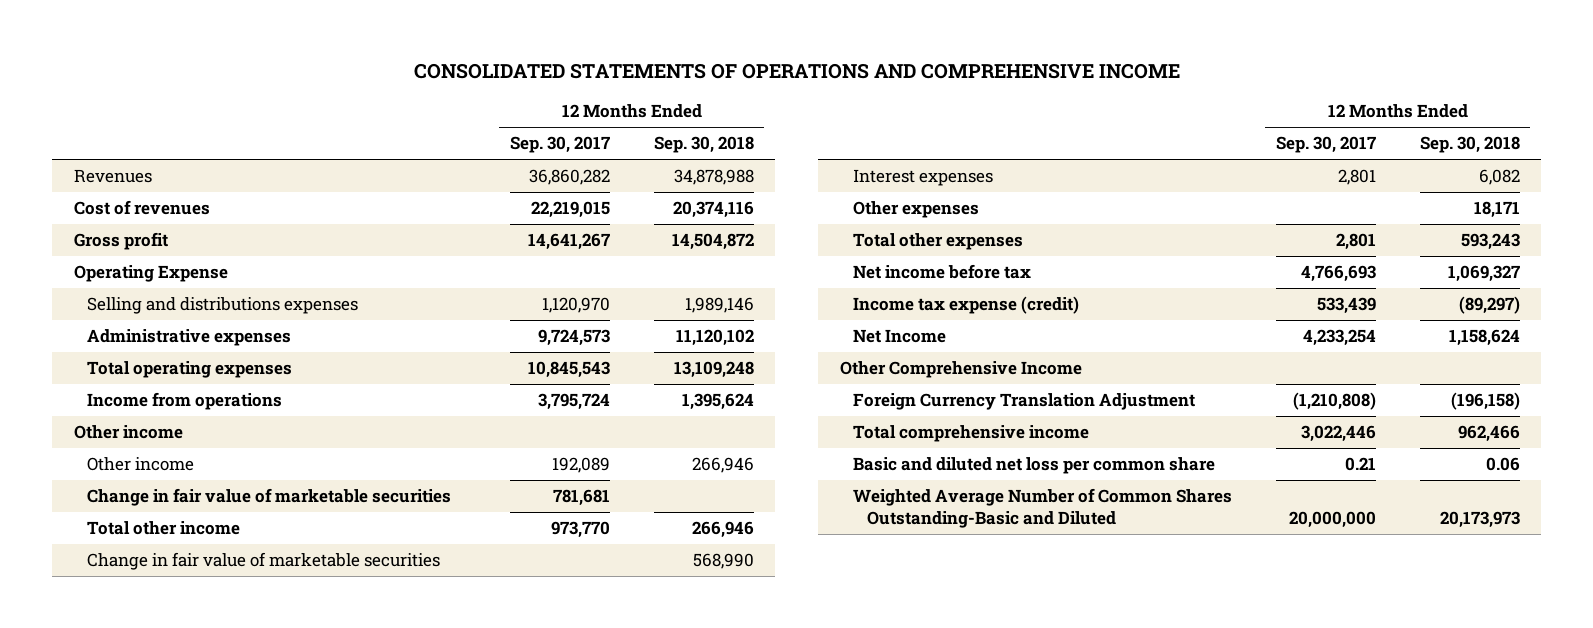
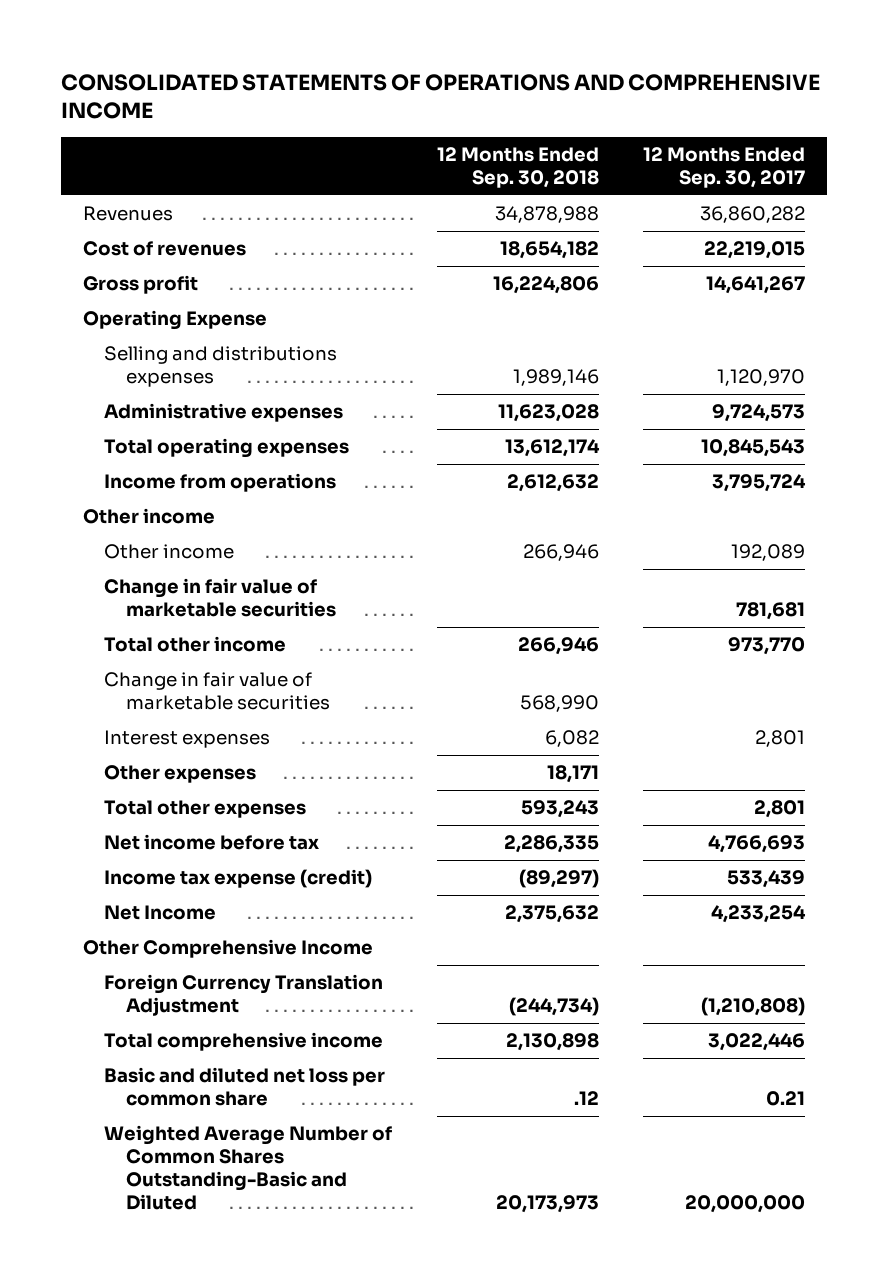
[672,201,754,219] 20,374,116 -> [499,241,599,260] 18,654,182
[671,233,754,251] 14,504,872 -> [492,276,599,295] 16,224,806
[675,329,754,347] 11,120,102 -> [497,404,599,423] 11,623,028
[673,361,754,379] 13,109,248 -> [504,439,600,458] 13,612,174
[681,393,754,411] 1,395,624 -> [506,474,599,493] 2,612,632
[1447,265,1520,283] 1,069,327 -> [503,835,599,854] 2,286,335
[1448,329,1520,347] 1,158,624 -> [504,905,599,924] 2,375,632
[1450,392,1520,411] (196,158) -> [508,997,599,1017] (244,734)
[1457,425,1520,443] 962,466 -> [505,1033,599,1052] 2,130,898
[1485,457,1520,472] 0.06 -> [573,1091,599,1106] .12

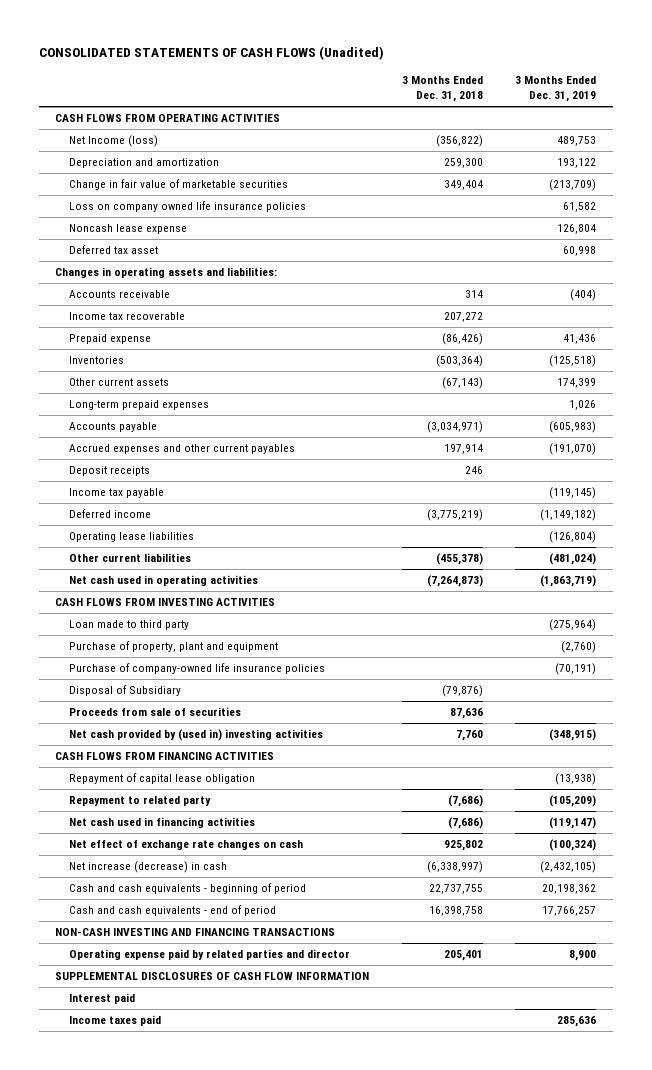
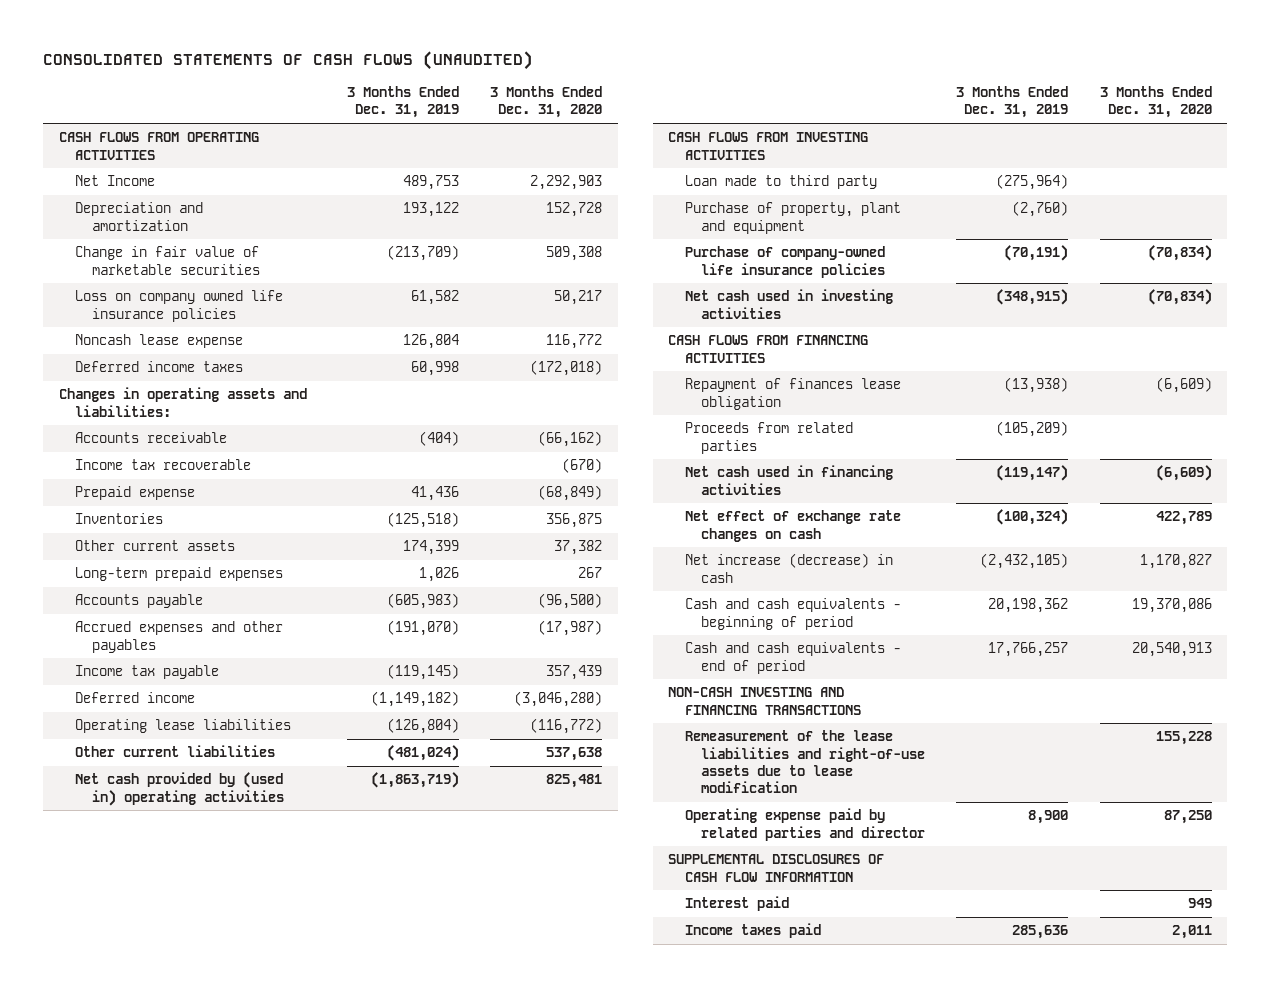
[39,46,385,61] CONSOLIDATED STATEMENTS OF CASH FLOWS (Unadited) -> [43,50,534,70] CONSOLIDATED STATEMENTS OF CASH FLOWS (UNAUDITED)
[401,76,483,102] 3 Months Ended Dec. 31, 2018 -> none
none -> [490,86,603,119] 3 Months Ended Dec. 31, 2020
[68,135,158,148] Net Income (loss) -> [75,175,156,187] Net Income
[68,245,158,255] Deferred tax asset -> [75,361,244,373] Deferred income taxes
[68,466,150,477] Deposit receipts -> none
[68,444,295,455] Accrued expenses and other current payables -> [75,621,284,653] Accrued expenses and other payables
[68,575,258,587] Net cash used in operating activities -> [75,772,284,806] Net cash provided by (used in) operating activities
[68,685,181,697] Disposal of Subsidiary -> none
[68,707,241,717] Proceeds from sale of securities -> none
[68,729,323,742] Net cash provided by (used in) investing activities -> [684,289,893,319] Net cash used in investing activities
[68,773,255,785] Repayment of capital lease obligation -> [684,378,901,410] Repayment of finances lease obligation
[68,796,211,807] Repayment to related party -> [684,422,853,454] Proceeds from related parties
none -> [684,730,926,793] Remeasurement of the lease liabilities and right-of-use assets due to lease modification

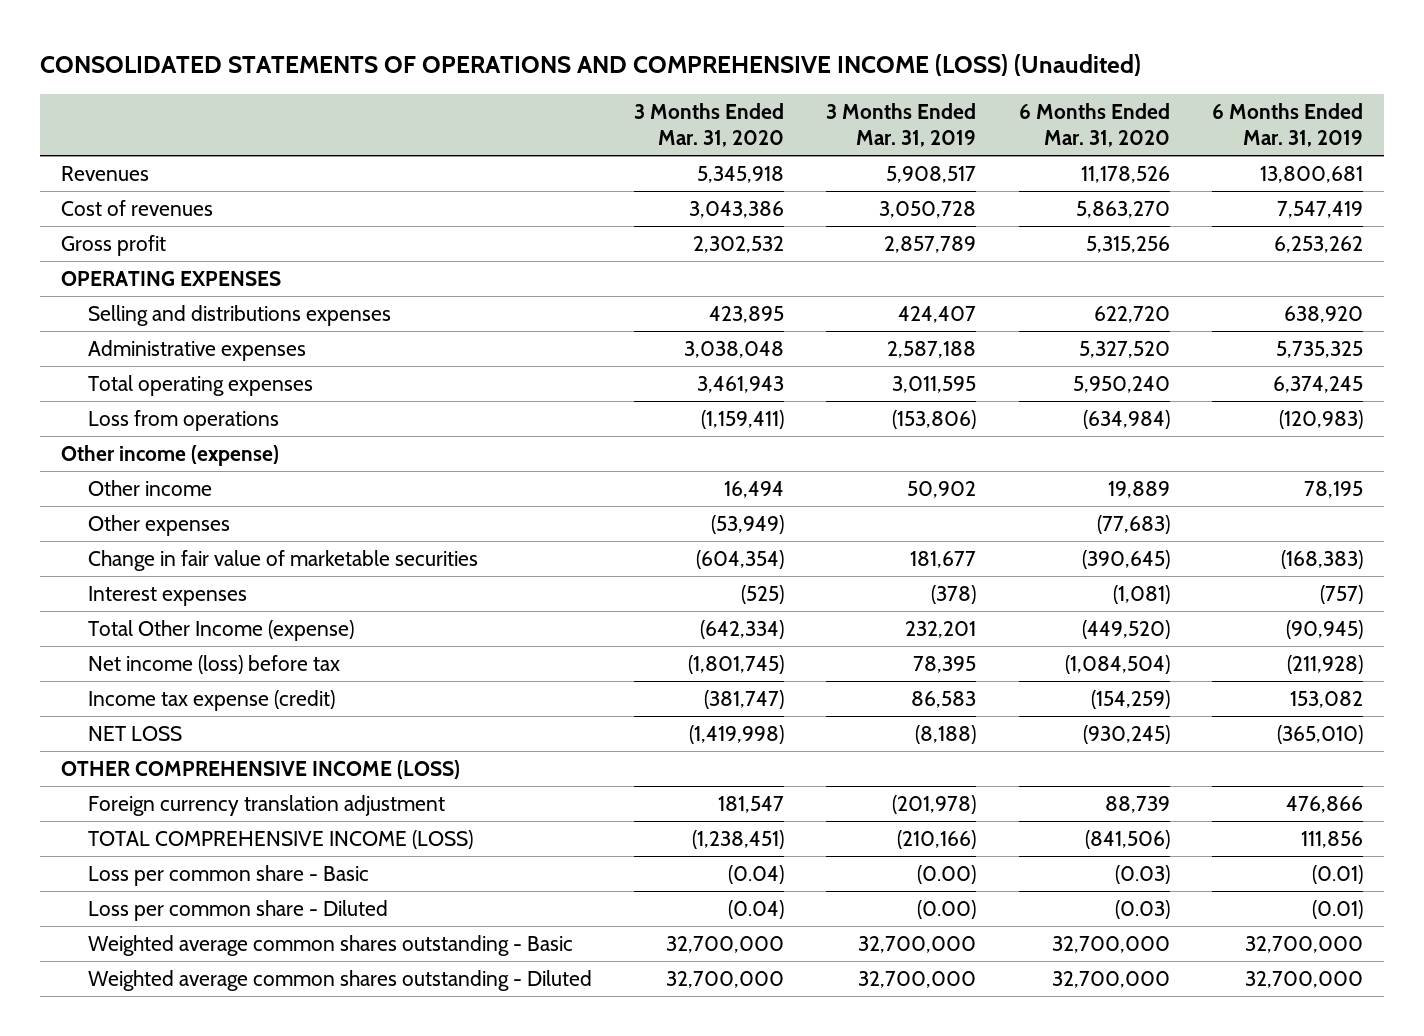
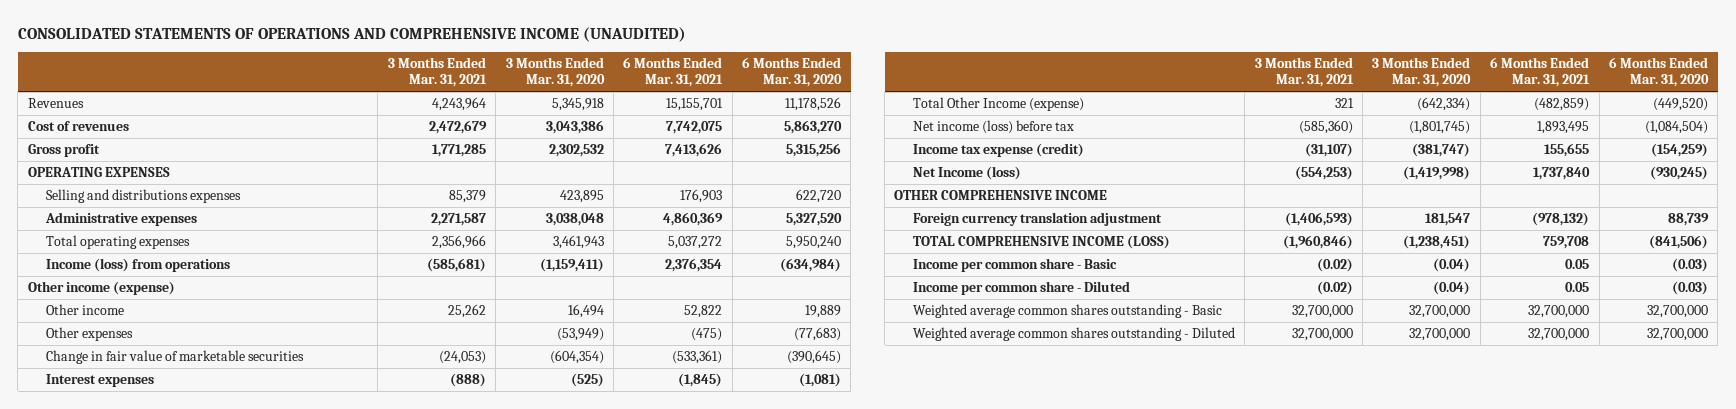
[39,53,1141,76] CONSOLIDATED STATEMENTS OF OPERATIONS AND COMPREHENSIVE INCOME (LOSS) (Unaudited) -> [17,26,686,42] CONSOLIDATED STATEMENTS OF OPERATIONS AND COMPREHENSIVE INCOME (UNAUDITED)
[826,102,977,148] 3 Months Ended Mar. 31, 2019 -> none
[1211,102,1363,148] 6 Months Ended Mar. 31, 2019 -> none
none -> [387,57,487,88] 3 Months Ended Mar. 31, 2021
none -> [623,57,724,88] 6 Months Ended Mar. 31, 2021
[87,410,279,432] Loss from operations -> [46,258,231,273] Income (loss) from operations
[87,726,182,742] NET LOSS -> [912,166,1021,181] Net Income (loss)
[61,760,461,780] OTHER COMPREHENSIVE INCOME (LOSS) -> [894,190,1108,201] OTHER COMPREHENSIVE INCOME
[87,865,369,887] Loss per common share - Basic -> [912,258,1117,273] Income per common share - Basic
[87,900,388,922] Loss per common share - Diluted -> [912,281,1130,296] Income per common share - Diluted

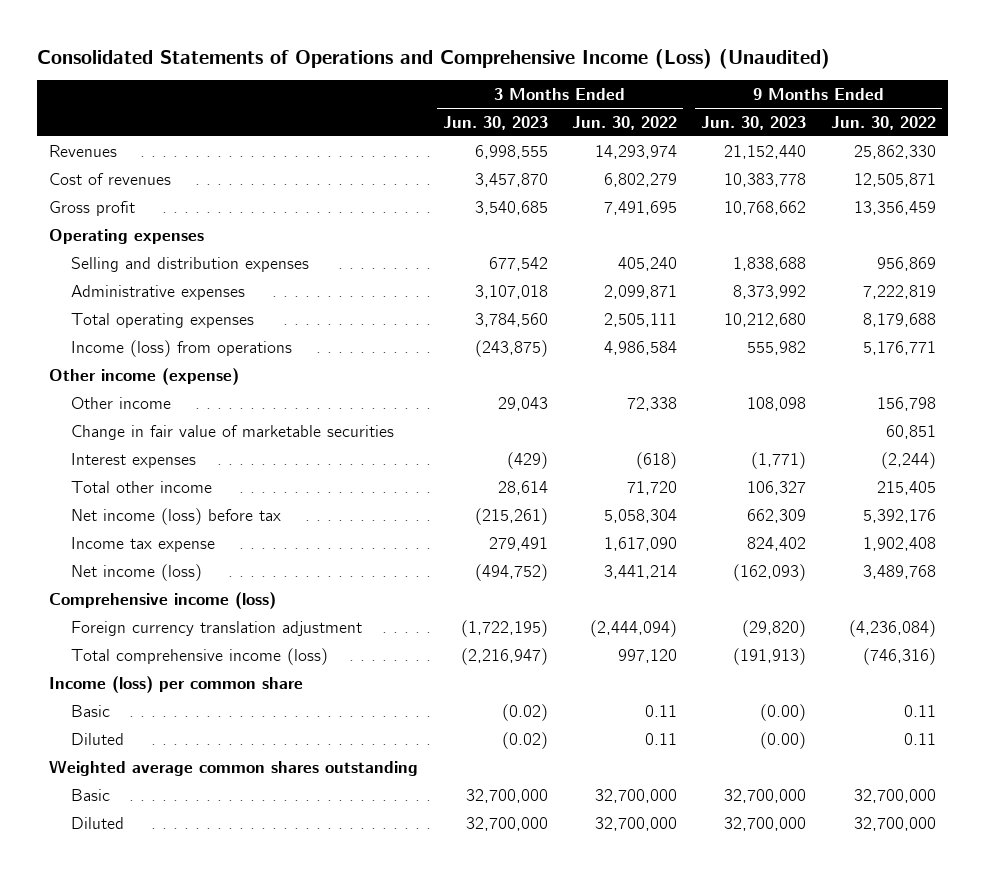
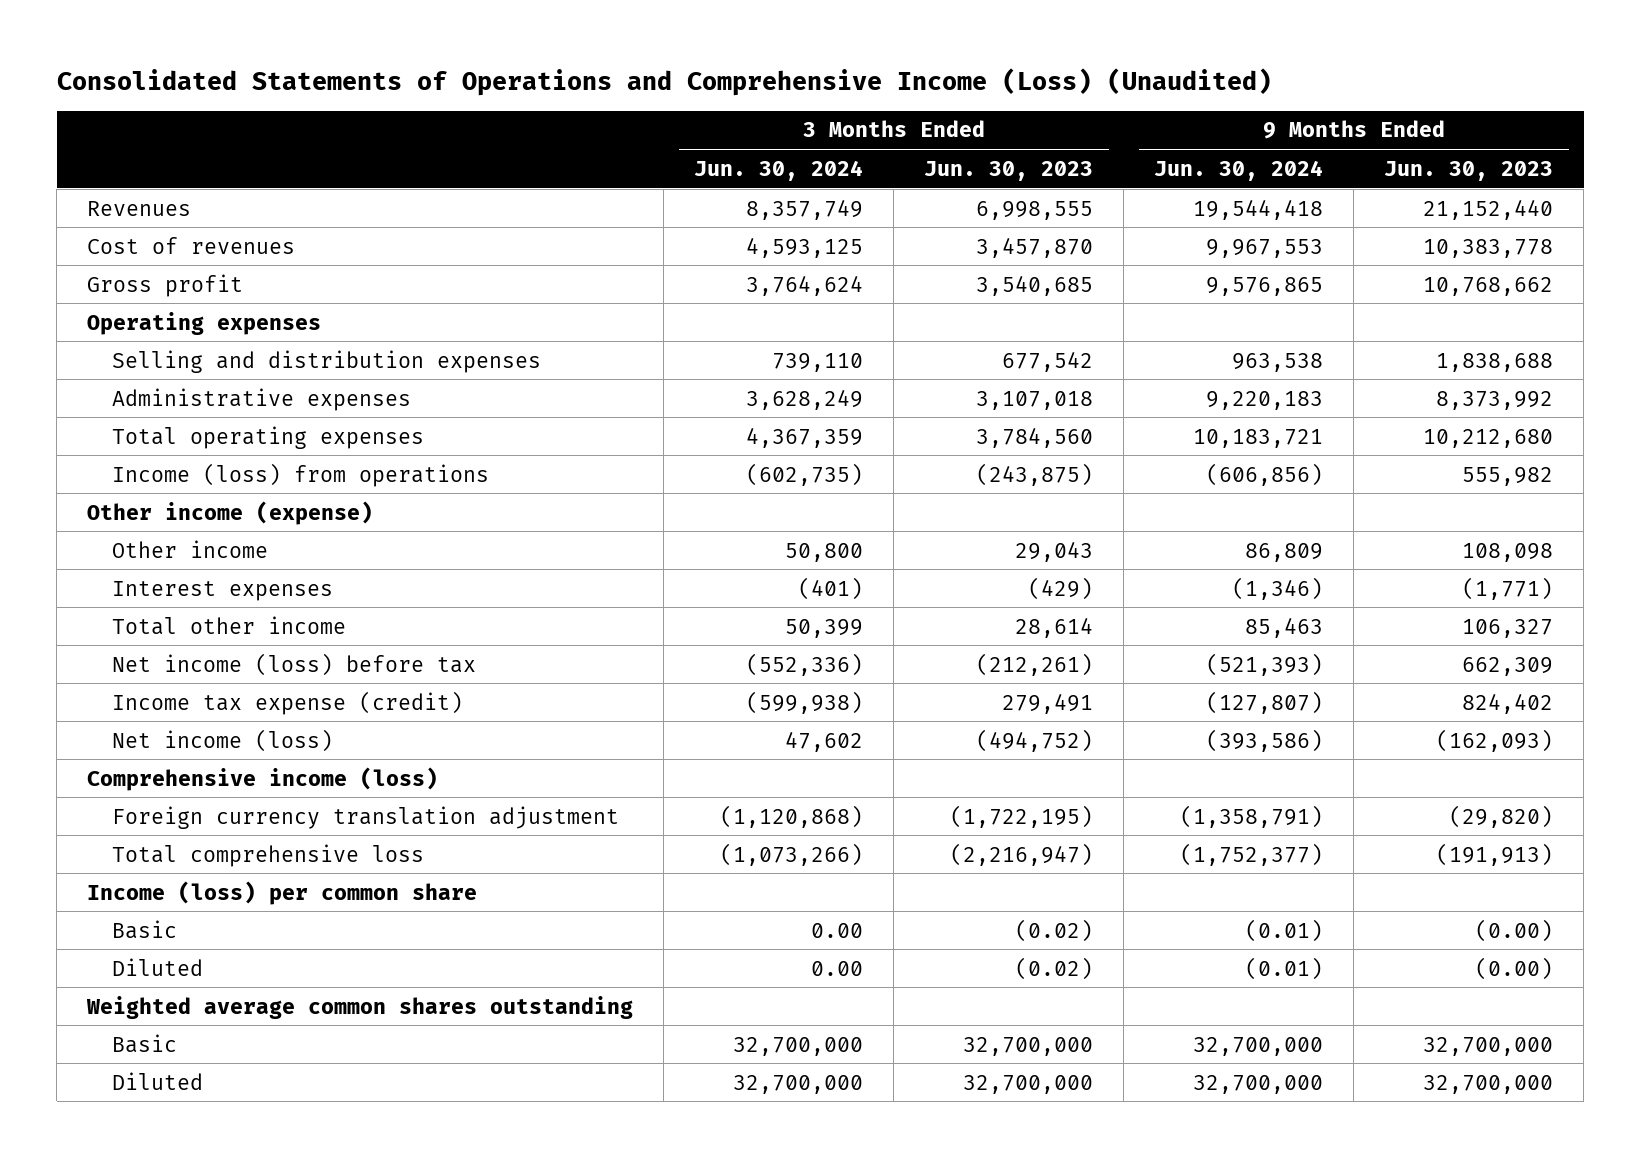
[572,115,678,130] Jun. 30, 2022 -> none
[830,115,936,130] Jun. 30, 2022 -> none
none -> [694,159,864,181] Jun. 30, 2024
none -> [1154,159,1324,181] Jun. 30, 2024
[71,424,395,440] Change in fair value of marketable securities -> none
[474,507,548,525] (215,261) -> [976,652,1094,676] (212,261)
[71,536,216,552] Income tax expense -> [111,690,463,715] Income tax expense (credit)
[71,647,329,665] Total comprehensive income (loss) -> [111,843,424,867] Total comprehensive loss

